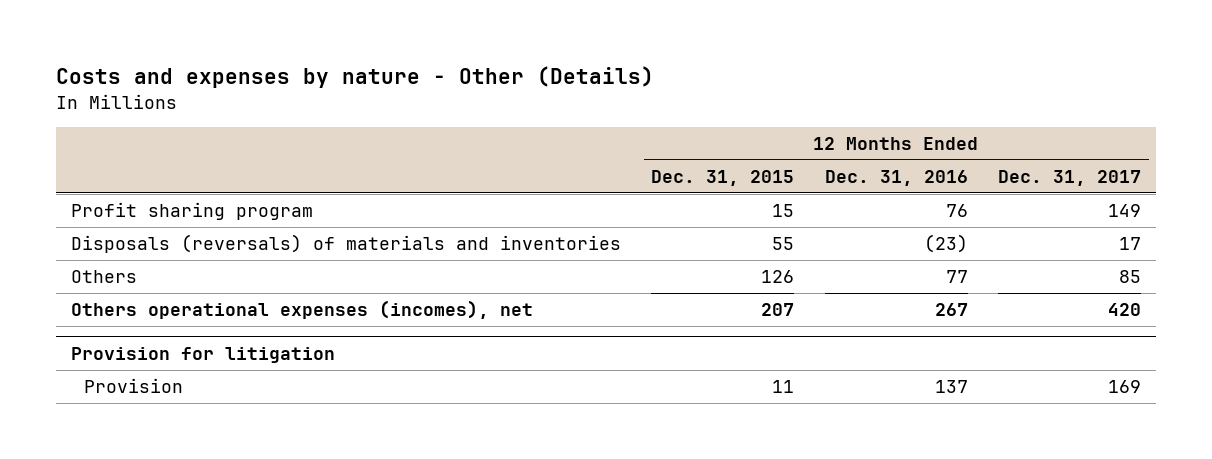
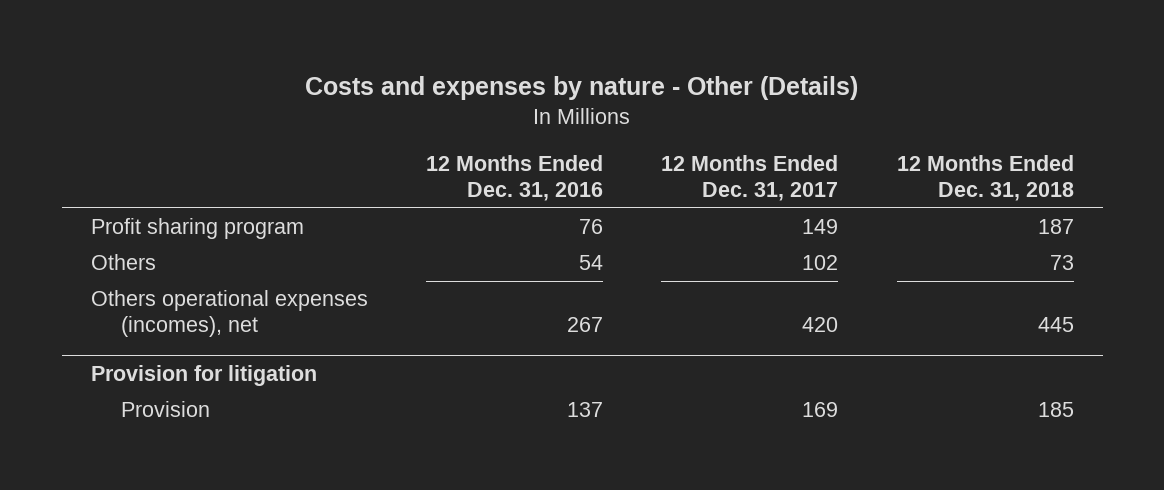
[651,170,795,187] Dec. 31, 2015 -> none
none -> [896,155,1074,202] 12 Months Ended Dec. 31, 2018
[71,234,622,254] Disposals (reversals) of materials and inventories -> none
[945,270,968,284] 77 -> [579,255,604,271] 54
[1118,270,1141,284] 85 -> [802,255,839,271] 102

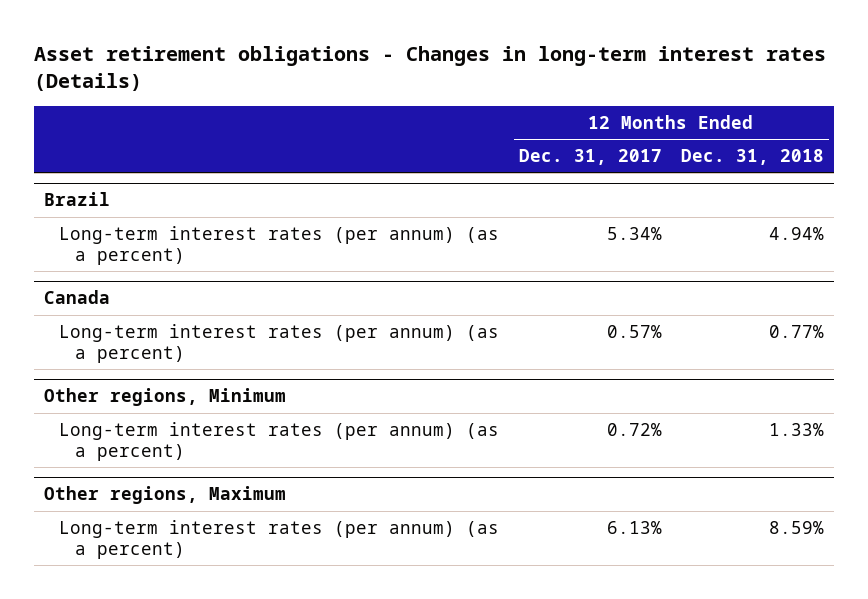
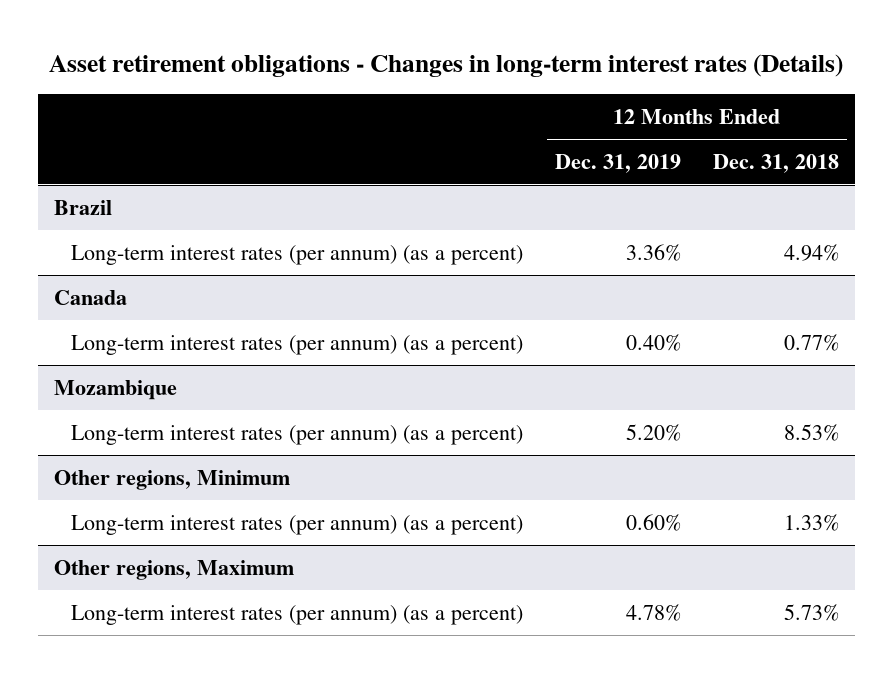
[518,149,662,166] Dec. 31, 2017 -> none
none -> [554,153,681,173] Dec. 31, 2019
none -> [53,379,177,400] Mozambique
none -> [71,424,524,445] Long-term interest rates (per annum) (as a percent)
[768,520,824,534] 8.59% -> [783,603,839,621] 5.73%

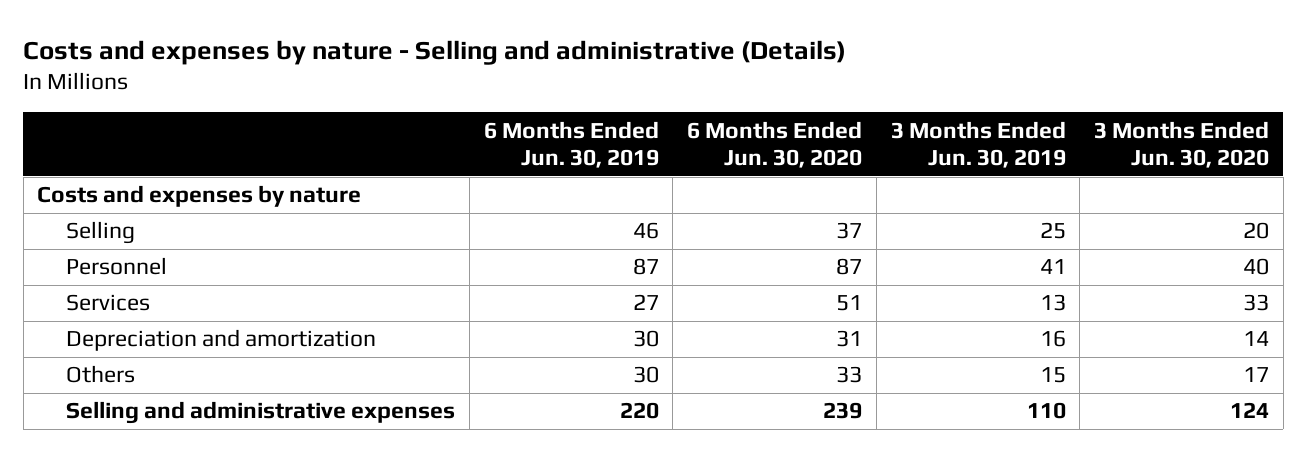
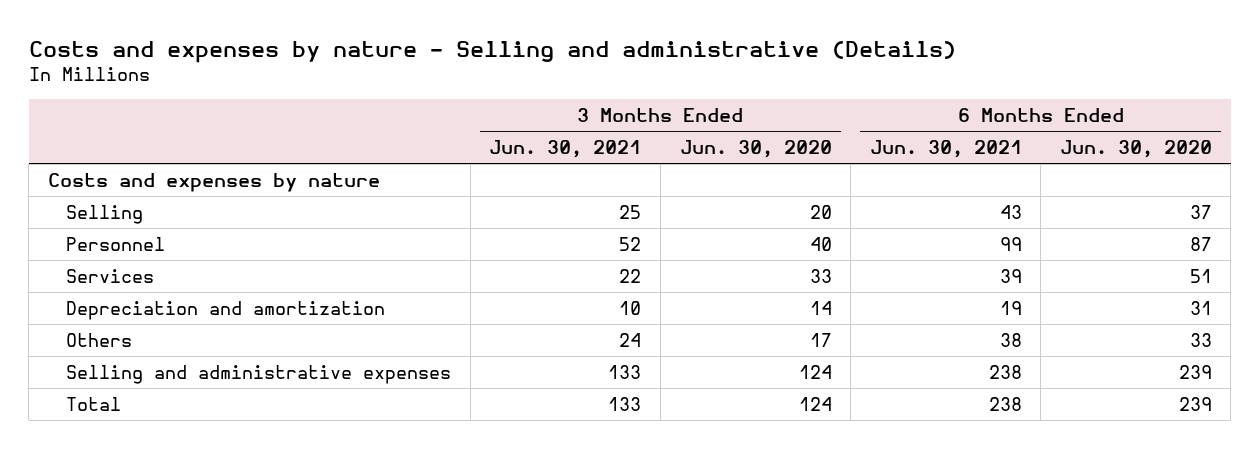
[483,120,659,169] 6 Months Ended Jun. 30, 2019 -> none
[890,120,1066,169] 3 Months Ended Jun. 30, 2019 -> none
none -> [489,140,642,159] Jun. 30, 2021
none -> [869,140,1022,159] Jun. 30, 2021
none -> [66,396,122,411] Total

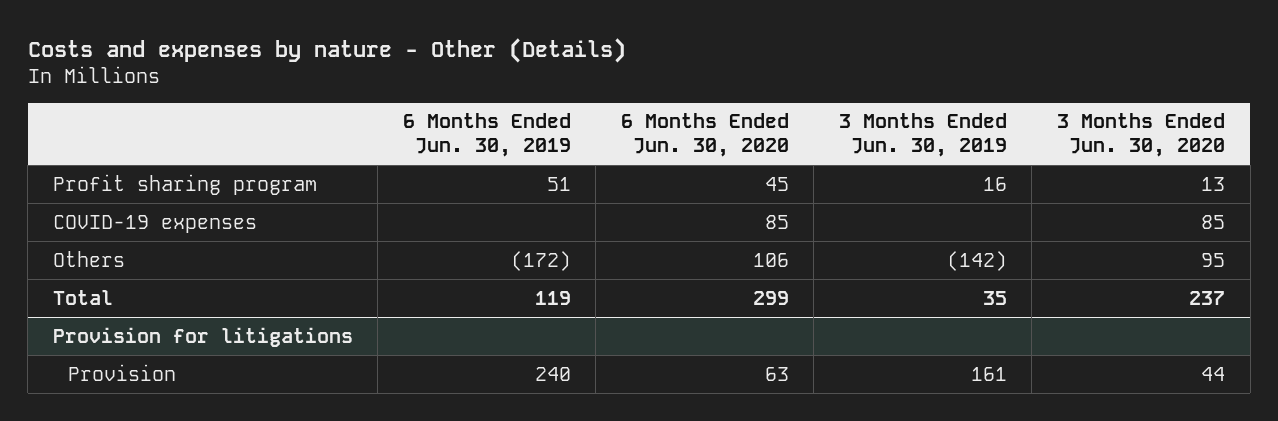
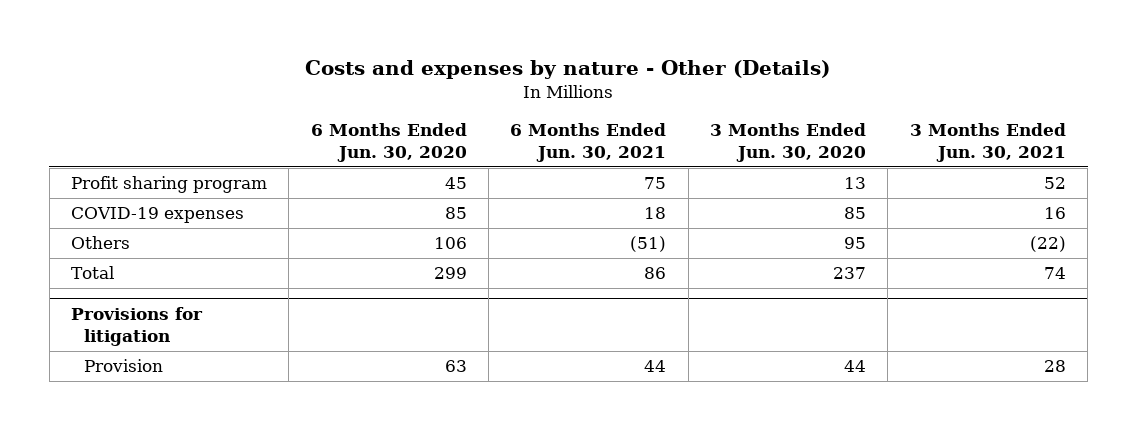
[402,113,571,157] 6 Months Ended Jun. 30, 2019 -> none
[838,113,1007,157] 3 Months Ended Jun. 30, 2019 -> none
none -> [510,122,667,162] 6 Months Ended Jun. 30, 2021
none -> [909,122,1066,162] 3 Months Ended Jun. 30, 2021
[52,326,353,347] Provision for litigations -> [70,307,203,346] Provisions for litigation

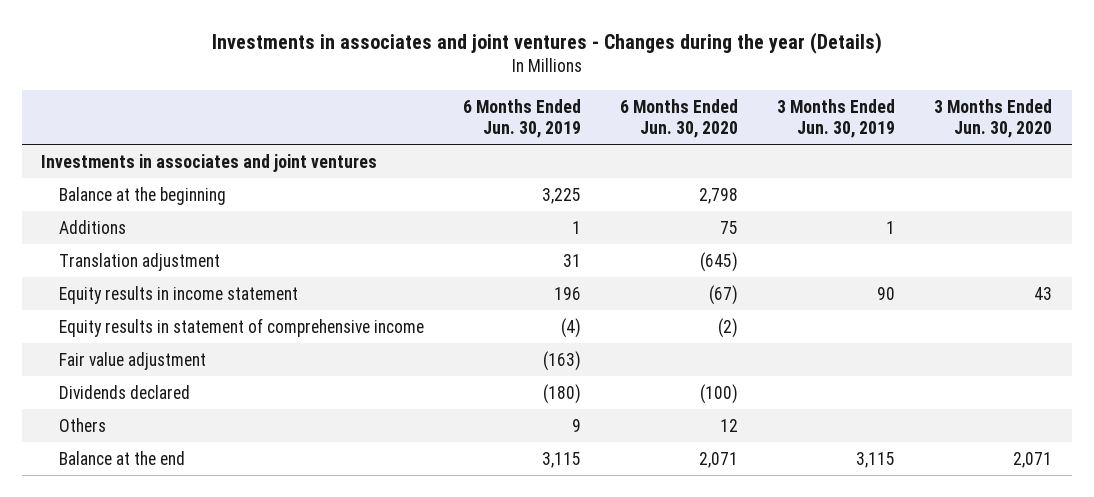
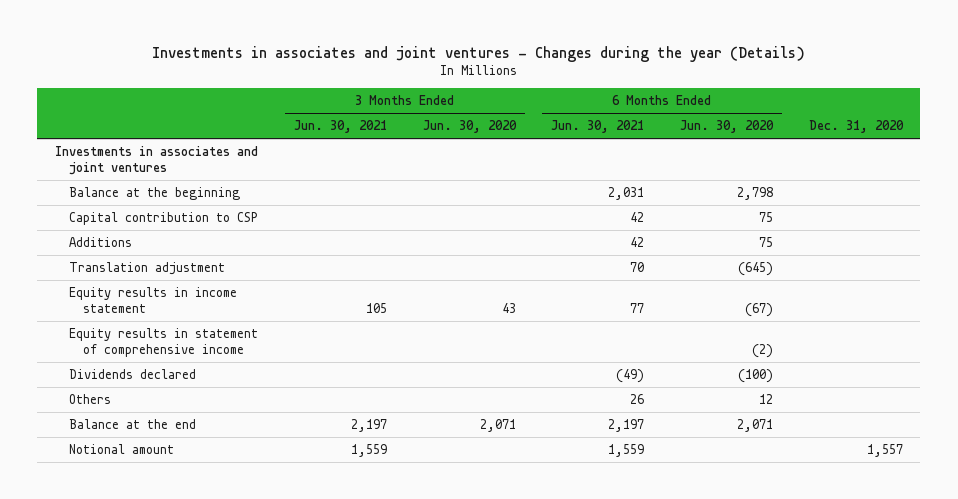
[463,98,582,138] 6 Months Ended Jun. 30, 2019 -> none
[777,98,896,138] 3 Months Ended Jun. 30, 2019 -> none
none -> [293,120,387,134] Jun. 30, 2021
none -> [551,120,645,134] Jun. 30, 2021
none -> [808,120,904,134] Dec. 31, 2020
none -> [68,212,258,226] Capital contribution to CSP
[58,351,206,370] Fair value adjustment -> none
none -> [68,444,174,455] Notional amount

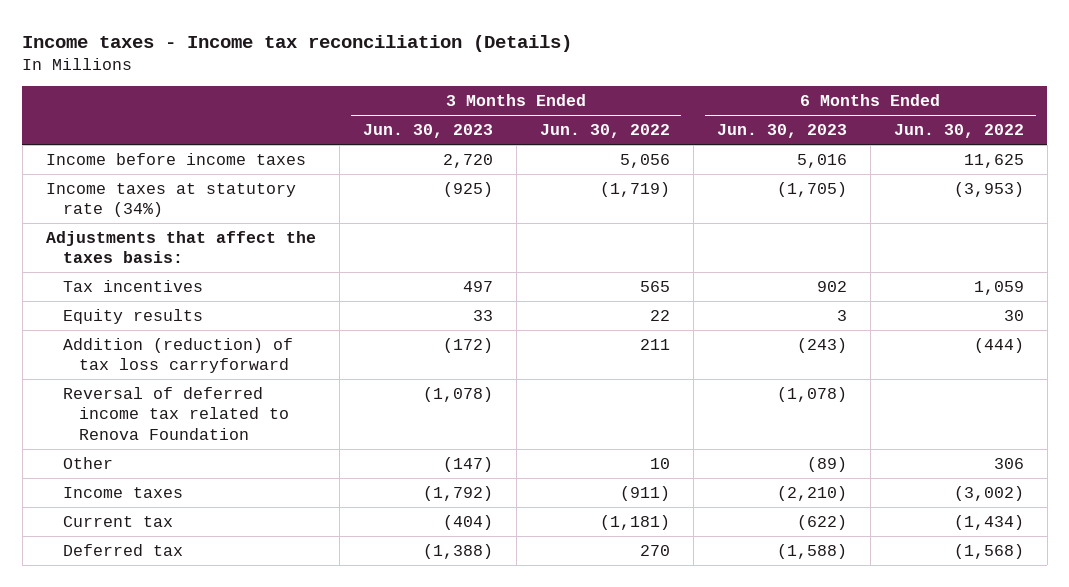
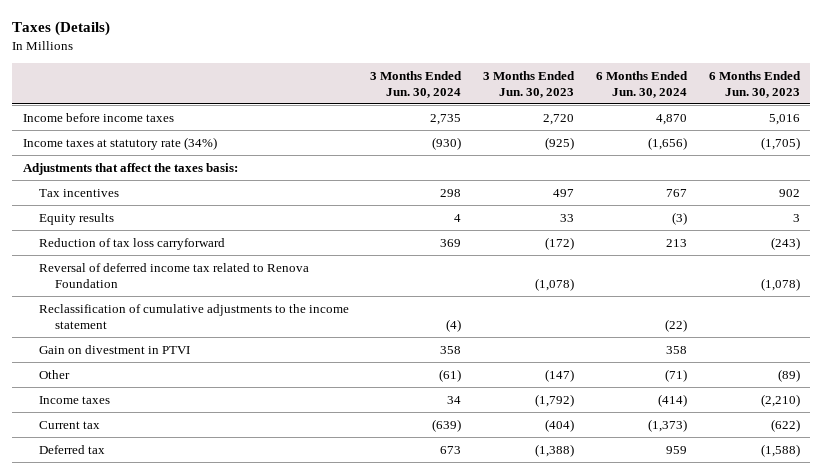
[22,34,573,52] Income taxes - Income tax reconciliation (Details) -> [11,21,110,37] Taxes (Details)
[539,124,670,139] Jun. 30, 2022 -> none
[893,124,1024,139] Jun. 30, 2022 -> none
none -> [370,70,463,98] 3 Months Ended Jun. 30, 2024
none -> [595,70,688,98] 6 Months Ended Jun. 30, 2024
[62,337,293,374] Addition (reduction) of tax loss carryforward -> [38,237,225,250] Reduction of tax loss carryforward
none -> [38,303,349,329] Reclassification of cumulative adjustments to the income statement
none -> [38,344,190,354] Gain on divestment in PTVI

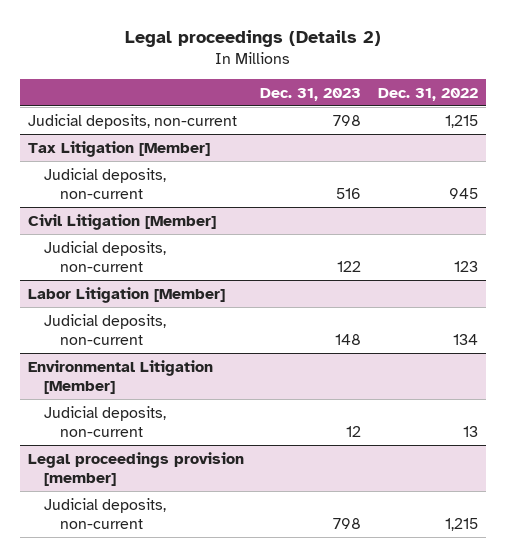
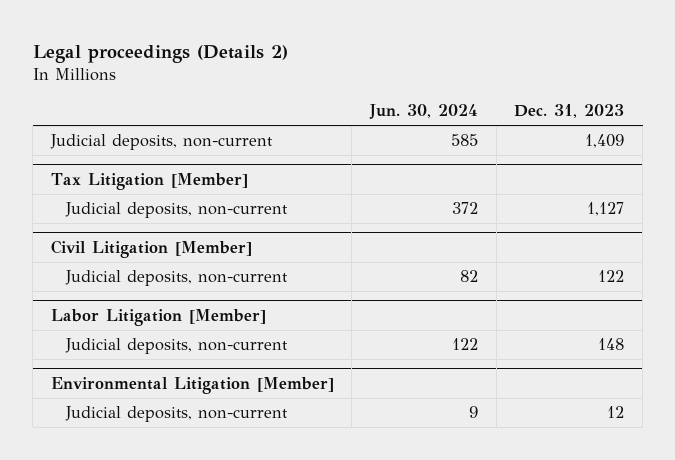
[377,87,478,101] Dec. 31, 2022 -> none
none -> [369,104,479,120] Jun. 30, 2024
[333,114,362,126] 798 -> [585,134,625,149] 1,409
[336,187,362,199] 516 -> [587,202,625,217] 1,127
[27,451,244,486] Legal proceedings provision [member] -> none
[44,497,167,529] Judicial deposits, non-current -> none

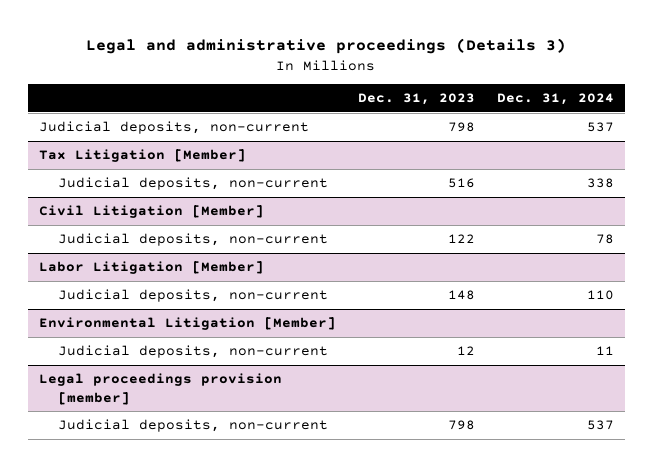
[32,44,288,63] Legal proceedings (Details 2) -> [86,38,567,55] Legal and administrative proceedings (Details 3)
[369,104,479,120] Jun. 30, 2024 -> none
none -> [496,93,614,106] Dec. 31, 2024
[585,134,625,149] 1,409 -> [447,122,475,133] 798
[587,202,625,217] 1,127 -> [447,178,475,189] 516
none -> [38,373,282,405] Legal proceedings provision [member]
none -> [58,419,329,433] Judicial deposits, non-current

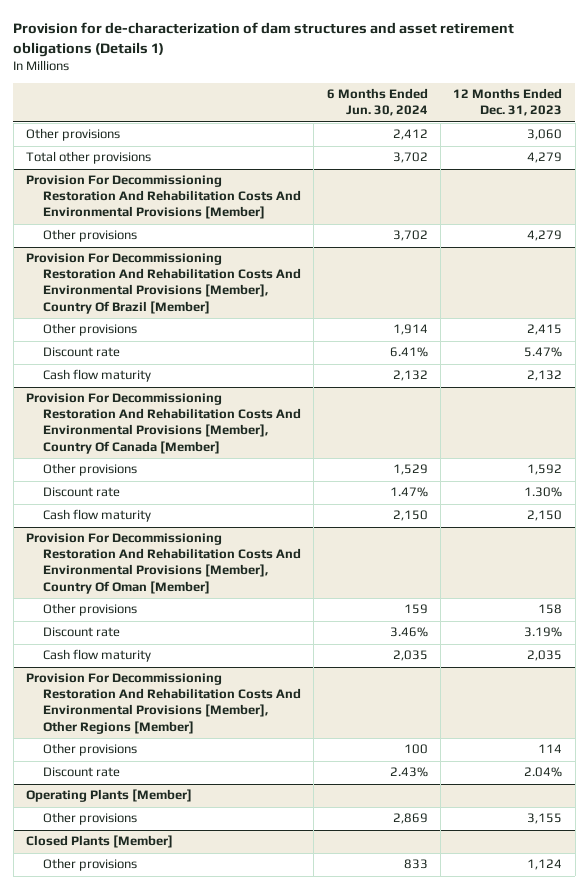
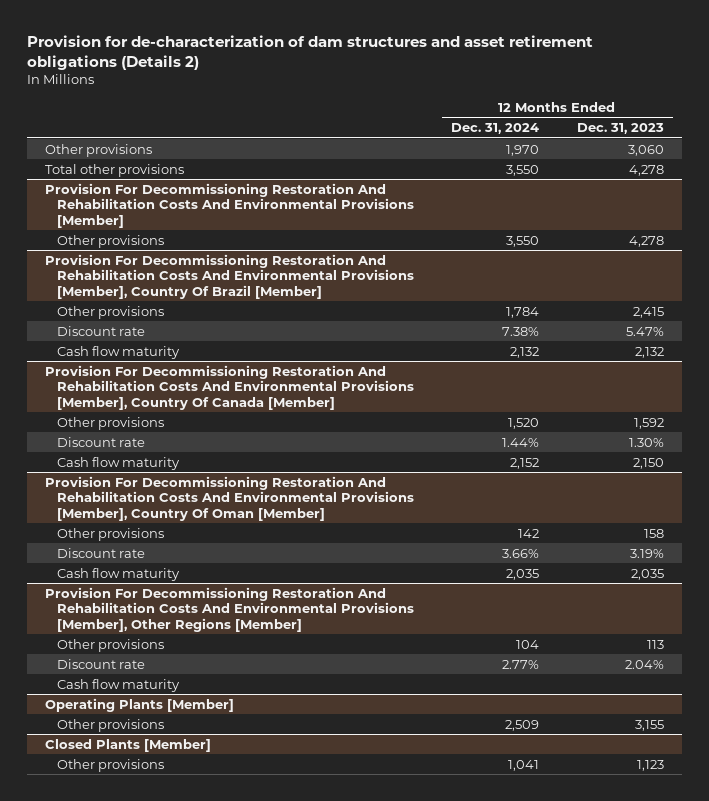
[13,21,515,57] Provision for de-characterization of dam structures and asset retirement obligations (Details 1) -> [26,34,593,70] Provision for de-characterization of dam structures and asset retirement obligations (Details 2)
[326,88,428,117] 6 Months Ended Jun. 30, 2024 -> none
none -> [451,123,540,135] Dec. 31, 2024
[527,152,563,164] 4,279 -> [628,164,664,176] 4,278
[527,230,563,242] 4,279 -> [628,235,664,247] 4,278
[538,744,563,754] 114 -> [646,639,664,649] 113
none -> [57,678,181,692] Cash flow maturity
[527,859,563,871] 1,124 -> [636,759,664,771] 1,123

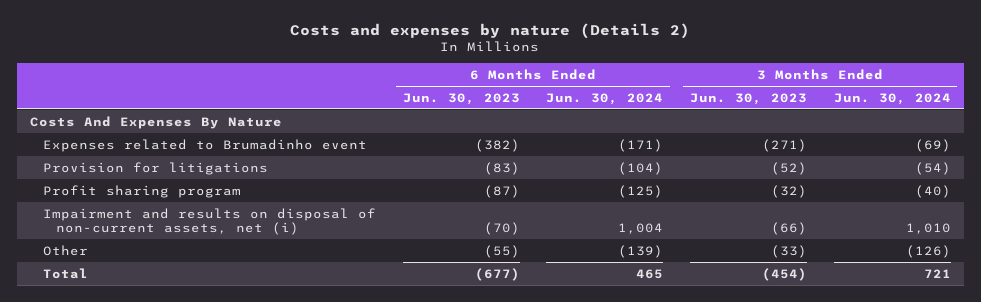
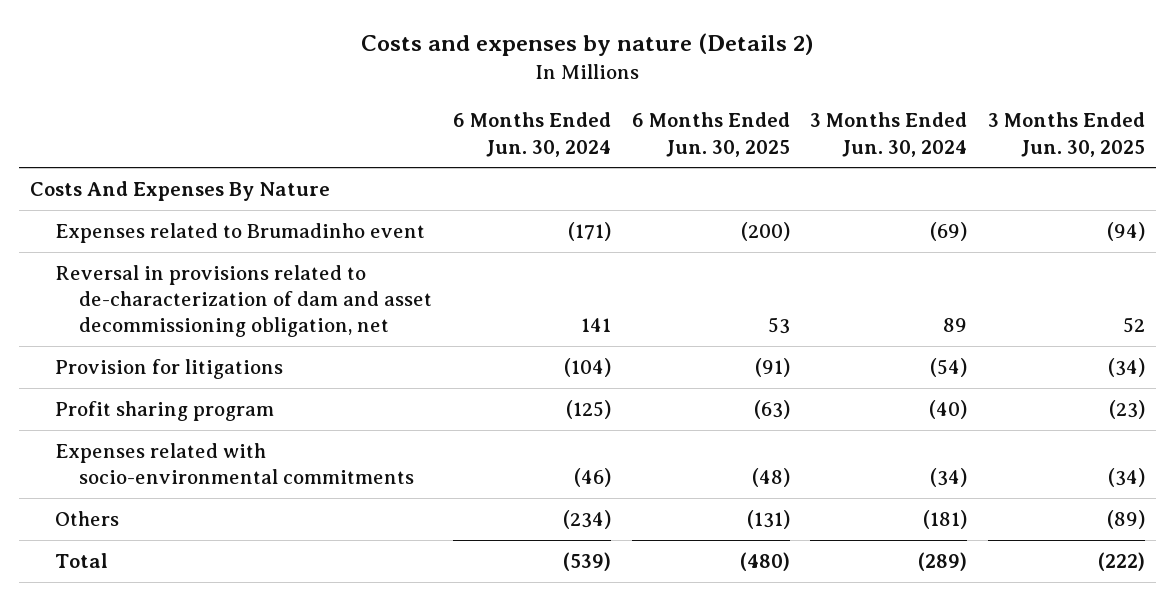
[402,92,520,105] Jun. 30, 2023 -> none
[690,92,808,105] Jun. 30, 2023 -> none
none -> [631,112,790,157] 6 Months Ended Jun. 30, 2025
none -> [988,112,1146,157] 3 Months Ended Jun. 30, 2025
none -> [54,264,433,338] Reversal in provisions related to de-characterization of dam and asset decommissioning obligation, net
[43,207,377,236] Impairment and results on disposal of non-current assets, net (i) -> none
none -> [54,442,415,485] Expenses related with socio-environmental commitments
[43,244,89,256] Other -> [54,510,119,526] Others
[618,244,664,258] (139) -> [563,509,612,529] (234)
[905,244,951,258] (126) -> [923,509,968,529] (181)
[636,268,664,279] 465 -> [563,551,612,571] (539)
[923,268,951,278] 721 -> [918,551,968,571] (289)

